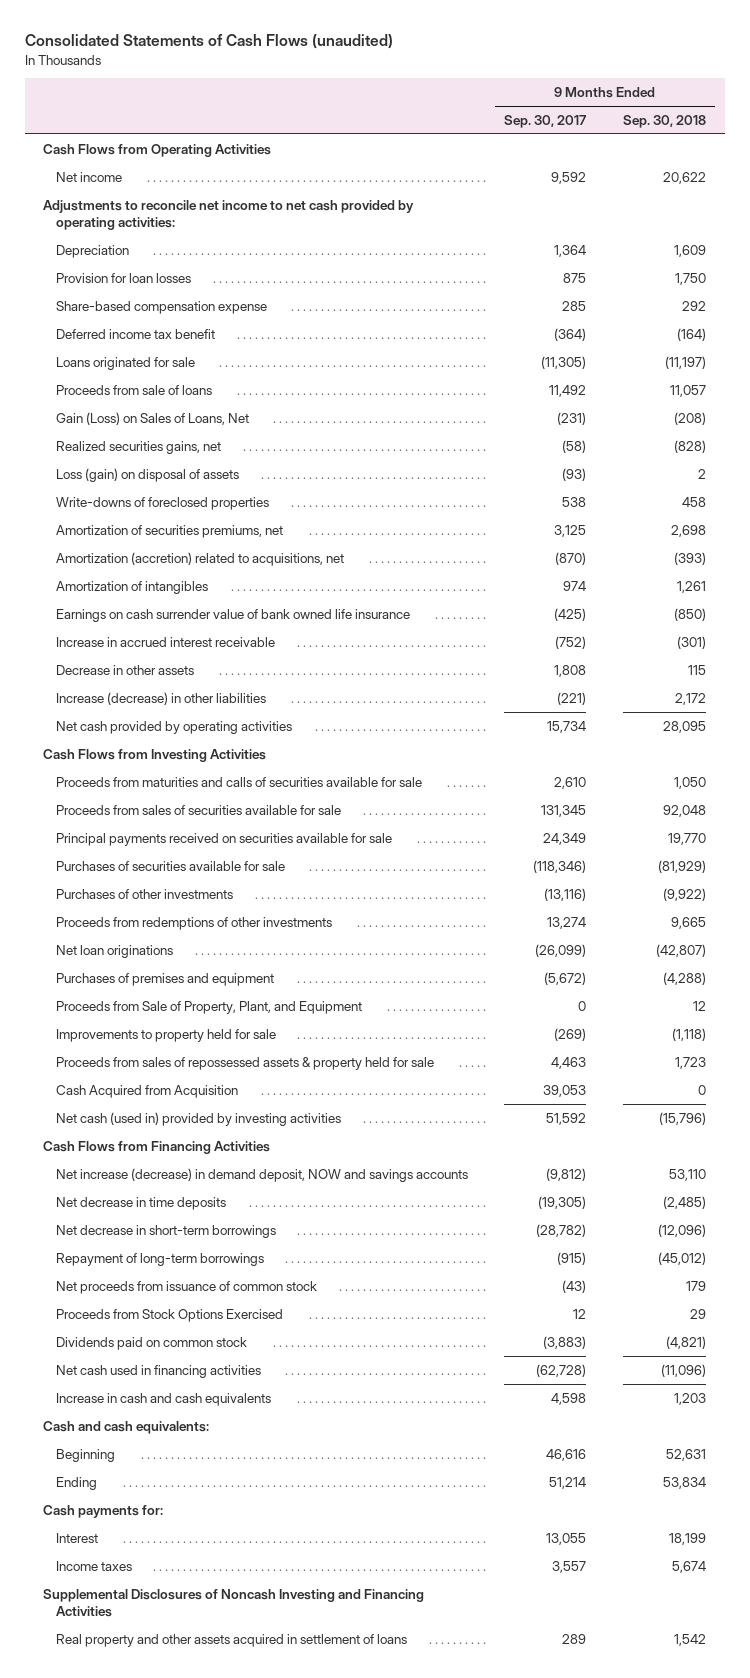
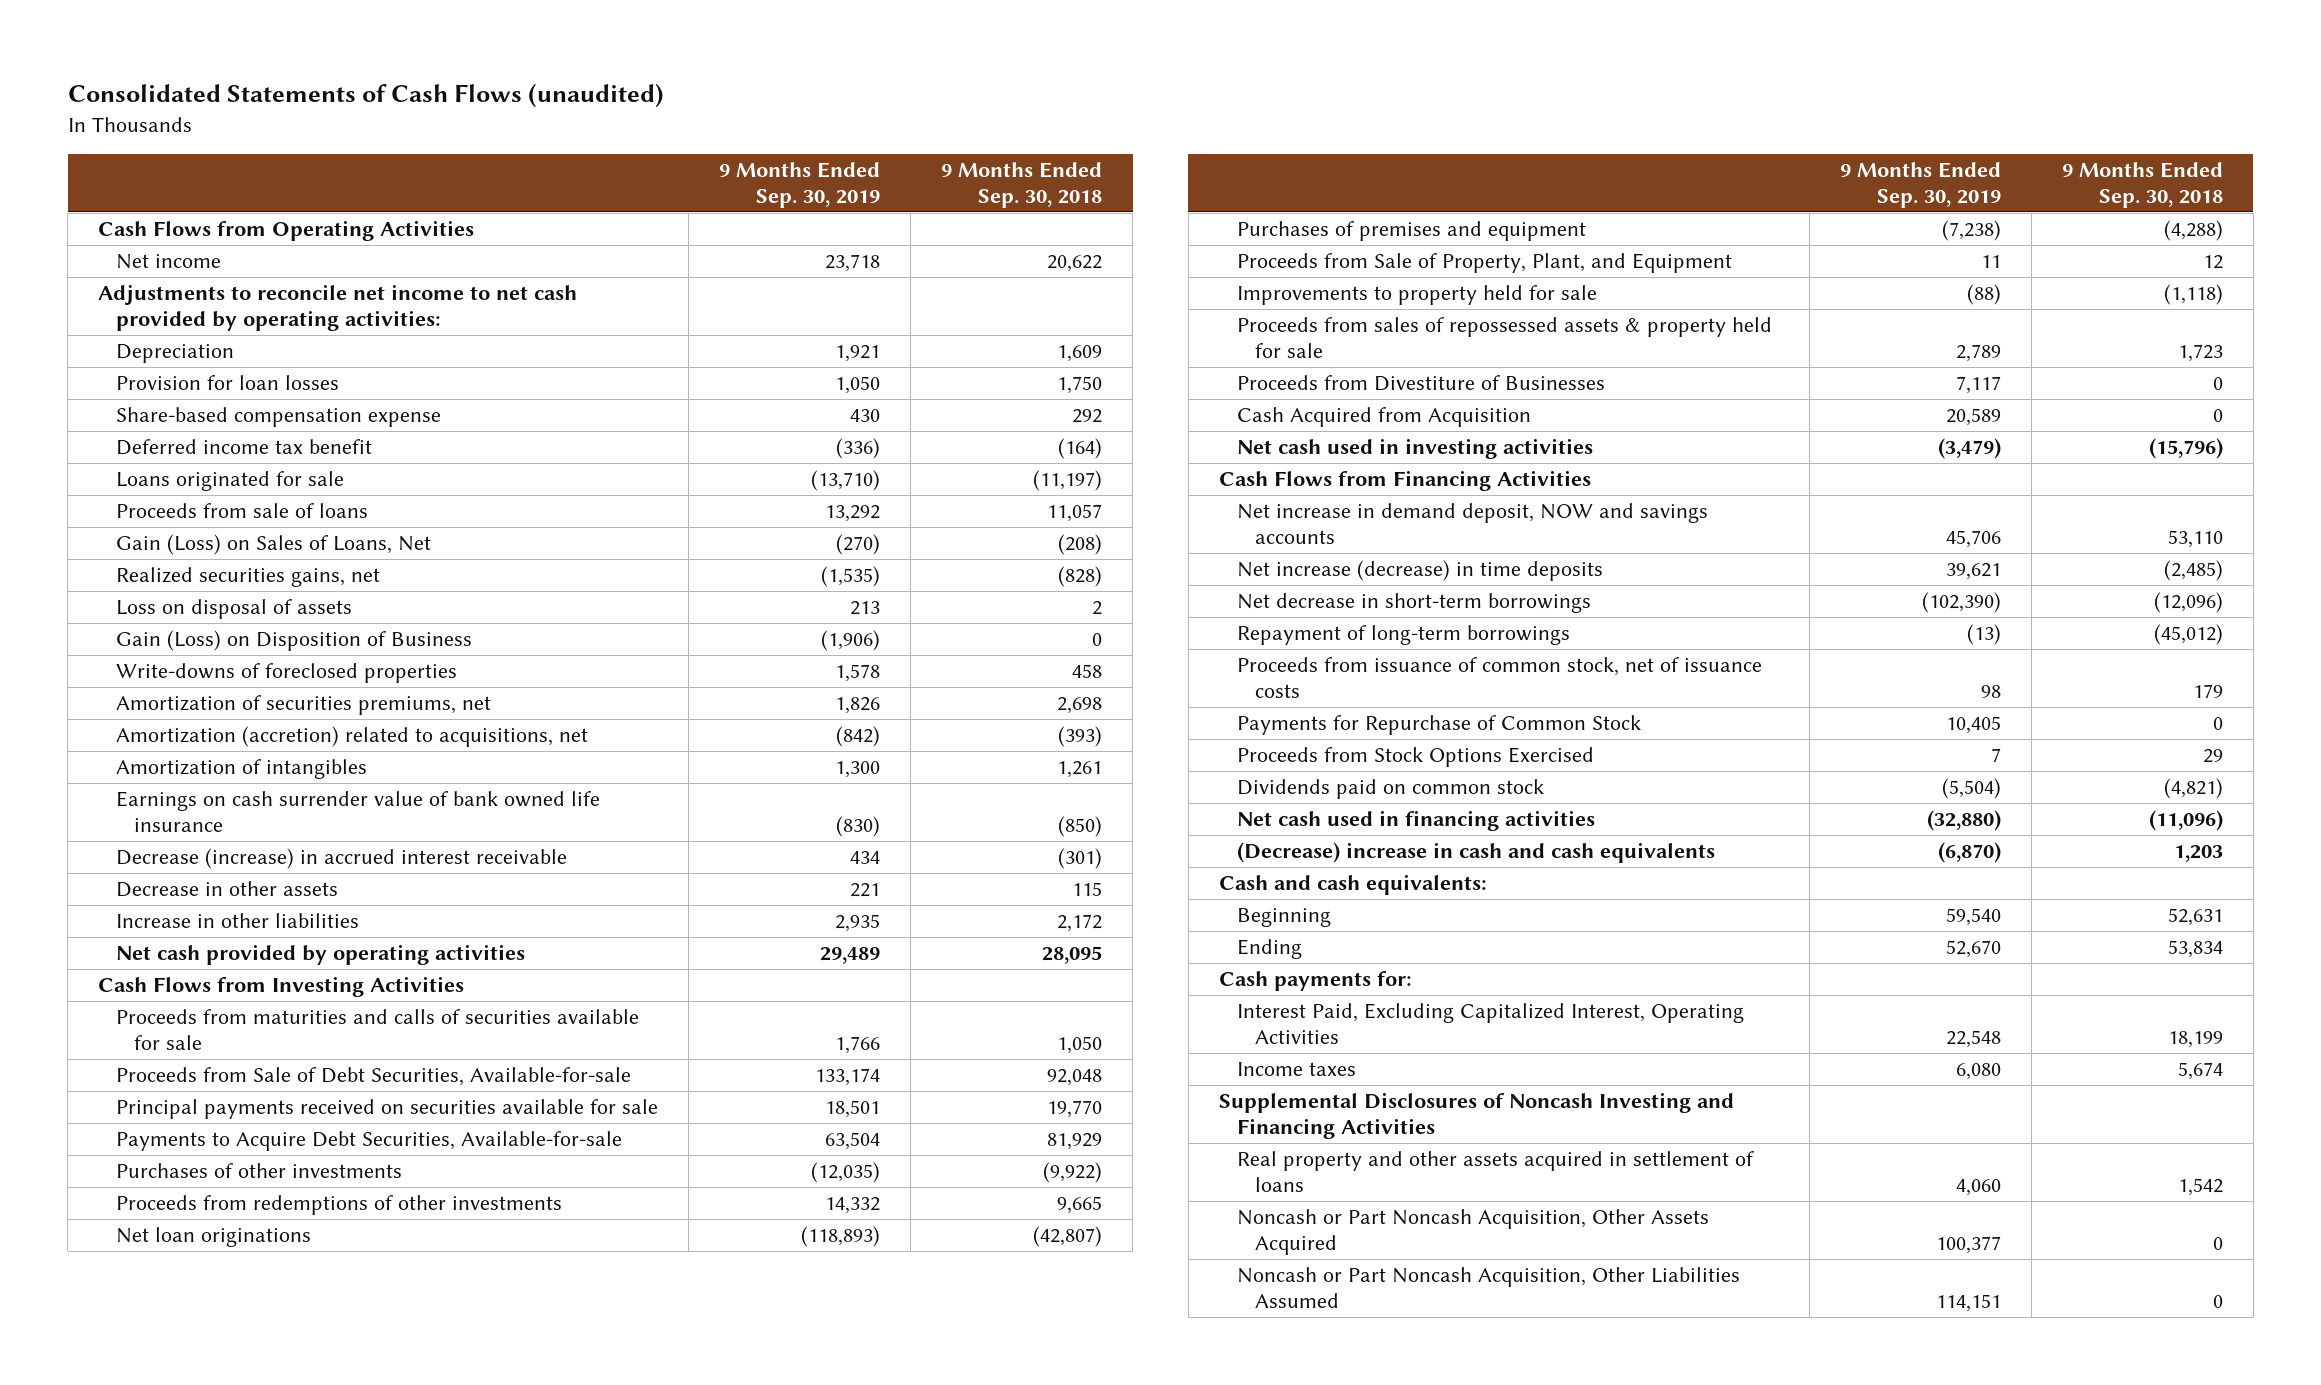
[504,114,587,128] Sep. 30, 2017 -> none
none -> [719,162,881,208] 9 Months Ended Sep. 30, 2019
[55,467,239,482] Loss (gain) on disposal of assets -> [116,599,353,620] Loss on disposal of assets
none -> [116,630,473,652] Gain (Loss) on Disposition of Business
[55,636,275,647] Increase in accrued interest receivable -> [116,848,568,870] Decrease (increase) in accrued interest receivable
[55,691,266,705] Increase (decrease) in other liabilities -> [116,913,360,929] Increase in other liabilities
[55,804,341,815] Proceeds from sales of securities available for sale -> [116,1067,632,1087] Proceeds from Sale of Debt Securities, Available-for-sale
[55,860,285,871] Purchases of securities available for sale -> none
none -> [116,1131,623,1152] Payments to Acquire Debt Securities, Available-for-sale
none -> [1236,375,1605,392] Proceeds from Divestiture of Businesses
[55,1111,341,1126] Net cash (used in) provided by investing activities -> [1236,438,1593,460] Net cash used in investing activities
[55,1167,468,1182] Net increase (decrease) in demand deposit, NOW and savings accounts -> [1236,503,1708,545] Net increase in demand deposit, NOW and savings accounts
[55,1196,226,1210] Net decrease in time deposits -> [1236,560,1603,582] Net increase (decrease) in time deposits
[55,1280,317,1294] Net proceeds from issuance of common stock -> [1236,657,1762,699] Proceeds from issuance of common stock, net of issuance costs
none -> [1236,715,1641,736] Payments for Repurchase of Common Stock
[55,1392,271,1406] Increase in cash and cash equivalents -> [1236,842,1715,864] (Decrease) increase in cash and cash equivalents
[55,1532,98,1543] Interest -> [1236,1003,1744,1045] Interest Paid, Excluding Capitalized Interest, Operating Activities
none -> [1236,1209,1709,1256] Noncash or Part Noncash Acquisition, Other Assets Acquired
none -> [1236,1267,1740,1309] Noncash or Part Noncash Acquisition, Other Liabilities Assumed

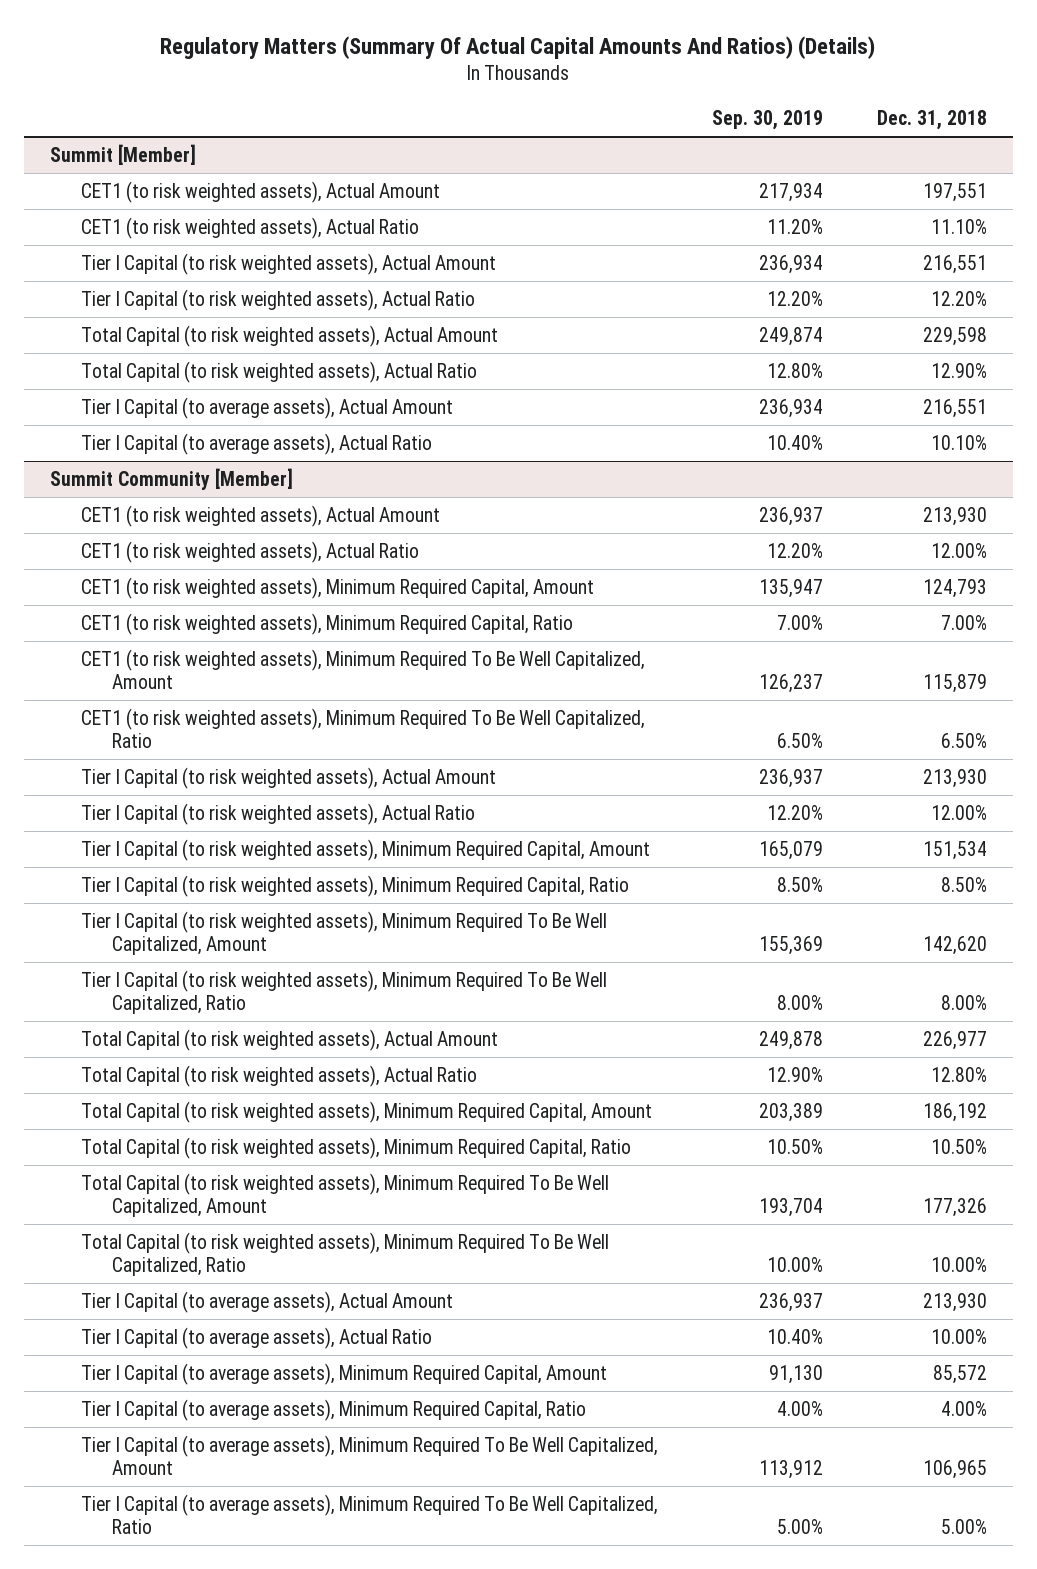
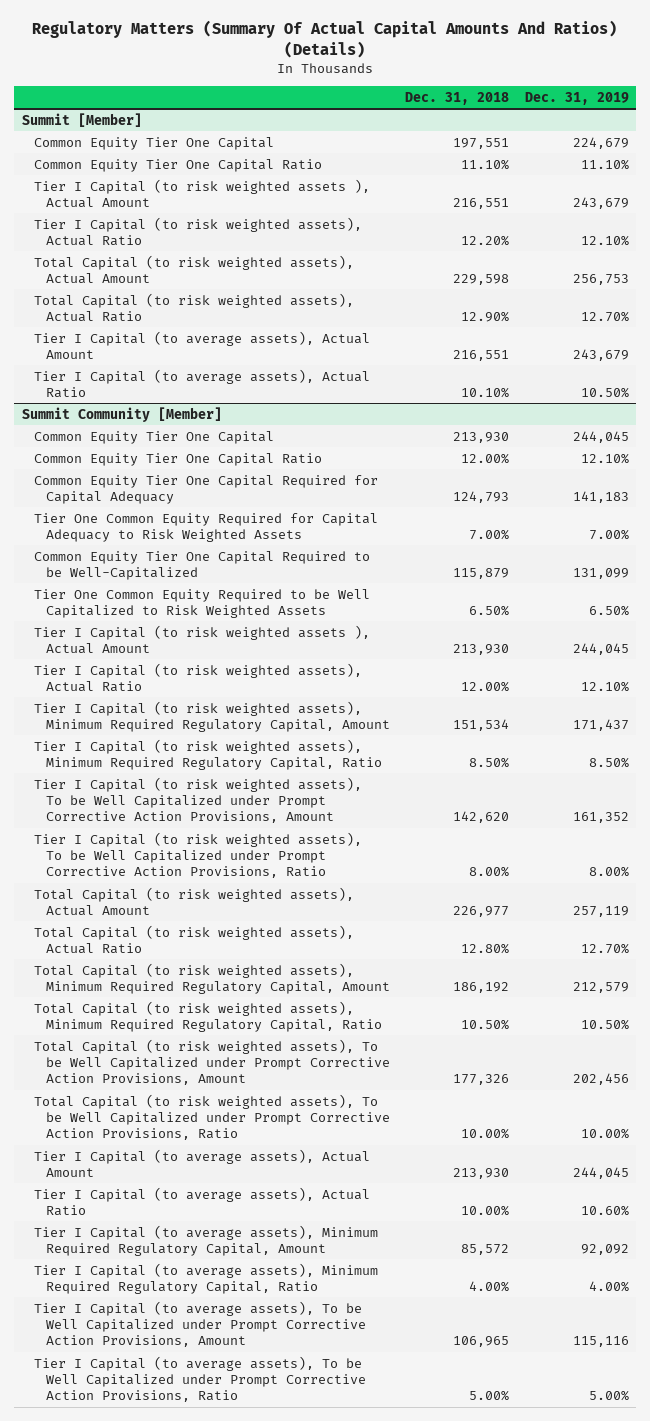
[711,110,823,131] Sep. 30, 2019 -> none
none -> [524,91,629,105] Dec. 31, 2019
[81,181,441,204] CET1 (to risk weighted assets), Actual Amount -> [33,136,274,150] Common Equity Tier One Capital
[81,217,420,240] CET1 (to risk weighted assets), Actual Ratio -> [33,158,322,172] Common Equity Tier One Capital Ratio
[81,253,497,276] Tier I Capital (to risk weighted assets), Actual Amount -> [33,178,370,208] Tier I Capital (to risk weighted assets ), Actual Amount
[81,505,441,528] CET1 (to risk weighted assets), Actual Amount -> [33,430,274,444] Common Equity Tier One Capital
[81,541,420,564] CET1 (to risk weighted assets), Actual Ratio -> [33,452,322,466] Common Equity Tier One Capital Ratio
[81,577,595,600] CET1 (to risk weighted assets), Minimum Required Capital, Amount -> [33,474,378,504] Common Equity Tier One Capital Required for Capital Adequacy
[81,613,574,636] CET1 (to risk weighted assets), Minimum Required Capital, Ratio -> [33,512,378,542] Tier One Common Equity Required for Capital Adequacy to Risk Weighted Assets
[81,649,646,690] CET1 (to risk weighted assets), Minimum Required To Be Well Capitalized, Amount -> [33,550,370,580] Common Equity Tier One Capital Required to be Well-Capitalized
[81,708,646,749] CET1 (to risk weighted assets), Minimum Required To Be Well Capitalized, Ratio -> [33,588,370,618] Tier One Common Equity Required to be Well Capitalized to Risk Weighted Assets
[81,767,497,790] Tier I Capital (to risk weighted assets), Actual Amount -> [33,624,370,654] Tier I Capital (to risk weighted assets ), Actual Amount
[81,839,651,862] Tier I Capital (to risk weighted assets), Minimum Required Capital, Amount -> [33,700,391,732] Tier I Capital (to risk weighted assets), Minimum Required Regulatory Capital, Amount
[81,875,630,898] Tier I Capital (to risk weighted assets), Minimum Required Capital, Ratio -> [33,738,383,770] Tier I Capital (to risk weighted assets), Minimum Required Regulatory Capital, Ratio
[81,911,608,956] Tier I Capital (to risk weighted assets), Minimum Required To Be Well Capitalized, Amount -> [33,776,362,824] Tier I Capital (to risk weighted assets), To be Well Capitalized under Prompt Corrective Action Provisions, Amount
[81,970,608,1015] Tier I Capital (to risk weighted assets), Minimum Required To Be Well Capitalized, Ratio -> [33,831,362,879] Tier I Capital (to risk weighted assets), To be Well Capitalized under Prompt Corrective Action Provisions, Ratio
[81,1101,653,1124] Total Capital (to risk weighted assets), Minimum Required Capital, Amount -> [33,962,391,994] Total Capital (to risk weighted assets), Minimum Required Regulatory Capital, Amount
[81,1137,632,1160] Total Capital (to risk weighted assets), Minimum Required Capital, Ratio -> [33,1000,383,1032] Total Capital (to risk weighted assets), Minimum Required Regulatory Capital, Ratio
[81,1173,610,1218] Total Capital (to risk weighted assets), Minimum Required To Be Well Capitalized, Amount -> [33,1038,391,1086] Total Capital (to risk weighted assets), To be Well Capitalized under Prompt Corrective Action Provisions, Amount
[81,1232,610,1277] Total Capital (to risk weighted assets), Minimum Required To Be Well Capitalized, Ratio -> [33,1093,391,1141] Total Capital (to risk weighted assets), To be Well Capitalized under Prompt Corrective Action Provisions, Ratio
[81,1363,608,1386] Tier I Capital (to average assets), Minimum Required Capital, Amount -> [33,1224,378,1256] Tier I Capital (to average assets), Minimum Required Regulatory Capital, Amount
[81,1399,587,1422] Tier I Capital (to average assets), Minimum Required Capital, Ratio -> [33,1262,378,1294] Tier I Capital (to average assets), Minimum Required Regulatory Capital, Ratio
[81,1435,659,1476] Tier I Capital (to average assets), Minimum Required To Be Well Capitalized, Amount -> [33,1300,367,1348] Tier I Capital (to average assets), To be Well Capitalized under Prompt Corrective Action Provisions, Amount
[81,1494,659,1535] Tier I Capital (to average assets), Minimum Required To Be Well Capitalized, Ratio -> [33,1355,367,1403] Tier I Capital (to average assets), To be Well Capitalized under Prompt Corrective Action Provisions, Ratio

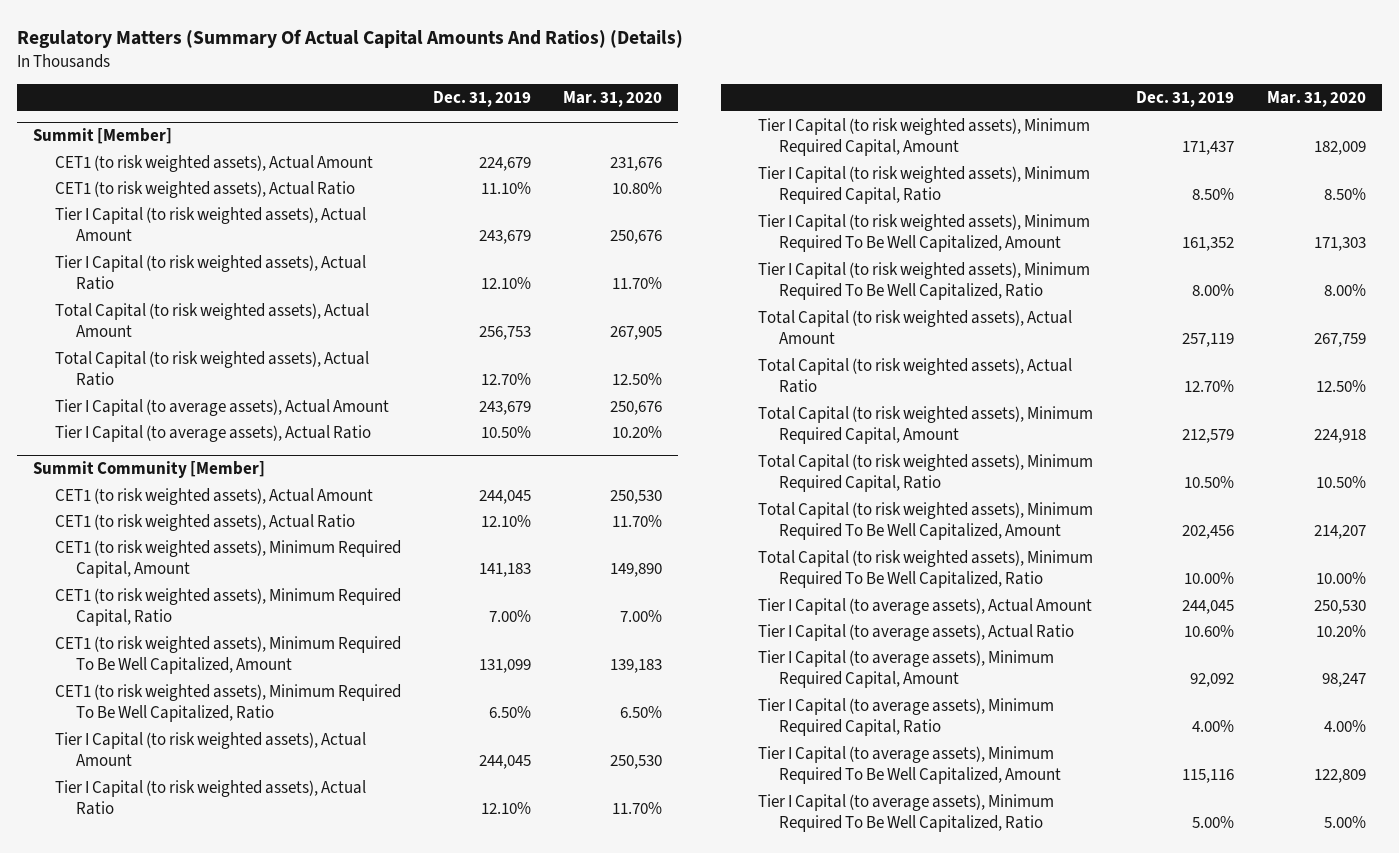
[405,91,510,105] Dec. 31, 2018 -> none
none -> [562,90,662,107] Mar. 31, 2020
[33,136,274,150] Common Equity Tier One Capital -> [54,154,373,172] CET1 (to risk weighted assets), Actual Amount
[33,158,322,172] Common Equity Tier One Capital Ratio -> [54,180,355,198] CET1 (to risk weighted assets), Actual Ratio
[33,178,370,208] Tier I Capital (to risk weighted assets ), Actual Amount -> [54,206,366,241] Tier I Capital (to risk weighted assets), Actual Amount
[33,430,274,444] Common Equity Tier One Capital -> [54,487,373,505] CET1 (to risk weighted assets), Actual Amount
[33,452,322,466] Common Equity Tier One Capital Ratio -> [54,513,355,531] CET1 (to risk weighted assets), Actual Ratio
[33,474,378,504] Common Equity Tier One Capital Required for Capital Adequacy -> [54,539,401,578] CET1 (to risk weighted assets), Minimum Required Capital, Amount
[33,512,378,542] Tier One Common Equity Required for Capital Adequacy to Risk Weighted Assets -> [54,587,401,626] CET1 (to risk weighted assets), Minimum Required Capital, Ratio
[33,550,370,580] Common Equity Tier One Capital Required to be Well-Capitalized -> [54,635,401,674] CET1 (to risk weighted assets), Minimum Required To Be Well Capitalized, Amount
[33,588,370,618] Tier One Common Equity Required to be Well Capitalized to Risk Weighted Assets -> [54,683,401,722] CET1 (to risk weighted assets), Minimum Required To Be Well Capitalized, Ratio
[33,624,370,654] Tier I Capital (to risk weighted assets ), Actual Amount -> [54,731,366,766] Tier I Capital (to risk weighted assets), Actual Amount
[33,700,391,732] Tier I Capital (to risk weighted assets), Minimum Required Regulatory Capital, Amount -> [758,117,1091,156] Tier I Capital (to risk weighted assets), Minimum Required Capital, Amount
[33,738,383,770] Tier I Capital (to risk weighted assets), Minimum Required Regulatory Capital, Ratio -> [758,165,1091,204] Tier I Capital (to risk weighted assets), Minimum Required Capital, Ratio
[33,776,362,824] Tier I Capital (to risk weighted assets), To be Well Capitalized under Prompt Corrective Action Provisions, Amount -> [758,213,1091,252] Tier I Capital (to risk weighted assets), Minimum Required To Be Well Capitalized, Amount
[33,831,362,879] Tier I Capital (to risk weighted assets), To be Well Capitalized under Prompt Corrective Action Provisions, Ratio -> [758,261,1091,300] Tier I Capital (to risk weighted assets), Minimum Required To Be Well Capitalized, Ratio
[33,962,391,994] Total Capital (to risk weighted assets), Minimum Required Regulatory Capital, Amount -> [758,405,1094,444] Total Capital (to risk weighted assets), Minimum Required Capital, Amount
[33,1000,383,1032] Total Capital (to risk weighted assets), Minimum Required Regulatory Capital, Ratio -> [758,453,1094,492] Total Capital (to risk weighted assets), Minimum Required Capital, Ratio
[33,1038,391,1086] Total Capital (to risk weighted assets), To be Well Capitalized under Prompt Corrective Action Provisions, Amount -> [758,501,1094,540] Total Capital (to risk weighted assets), Minimum Required To Be Well Capitalized, Amount
[33,1093,391,1141] Total Capital (to risk weighted assets), To be Well Capitalized under Prompt Corrective Action Provisions, Ratio -> [758,549,1094,588] Total Capital (to risk weighted assets), Minimum Required To Be Well Capitalized, Ratio
[33,1224,378,1256] Tier I Capital (to average assets), Minimum Required Regulatory Capital, Amount -> [758,649,1055,688] Tier I Capital (to average assets), Minimum Required Capital, Amount
[33,1262,378,1294] Tier I Capital (to average assets), Minimum Required Regulatory Capital, Ratio -> [758,697,1055,736] Tier I Capital (to average assets), Minimum Required Capital, Ratio
[33,1300,367,1348] Tier I Capital (to average assets), To be Well Capitalized under Prompt Corrective Action Provisions, Amount -> [758,745,1062,784] Tier I Capital (to average assets), Minimum Required To Be Well Capitalized, Amount
[33,1355,367,1403] Tier I Capital (to average assets), To be Well Capitalized under Prompt Corrective Action Provisions, Ratio -> [758,793,1055,832] Tier I Capital (to average assets), Minimum Required To Be Well Capitalized, Ratio

